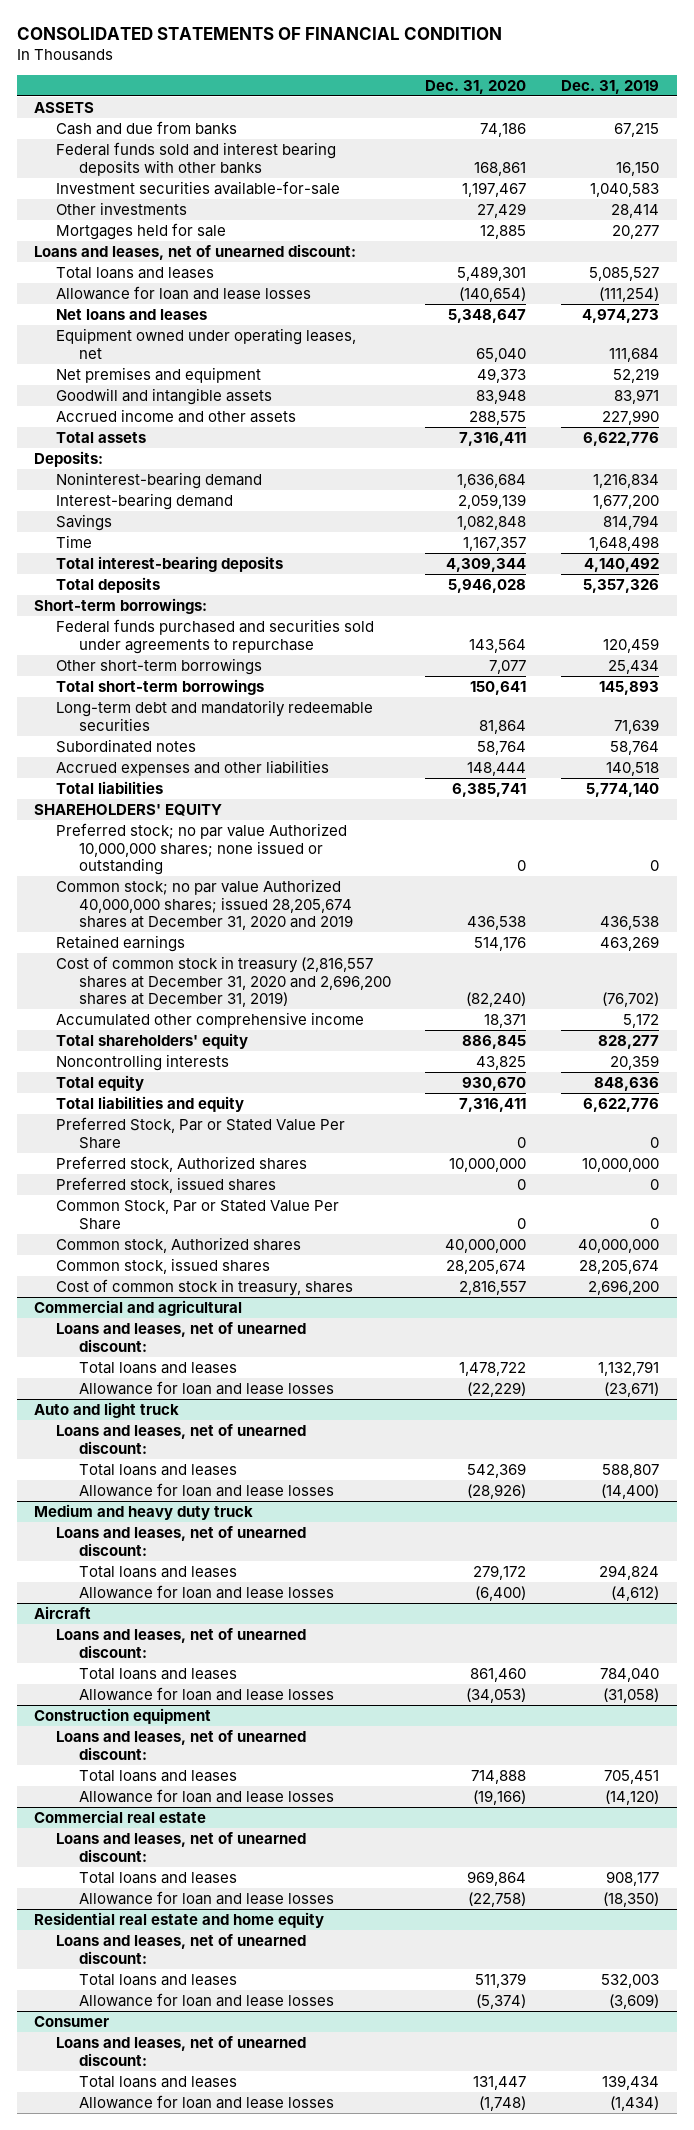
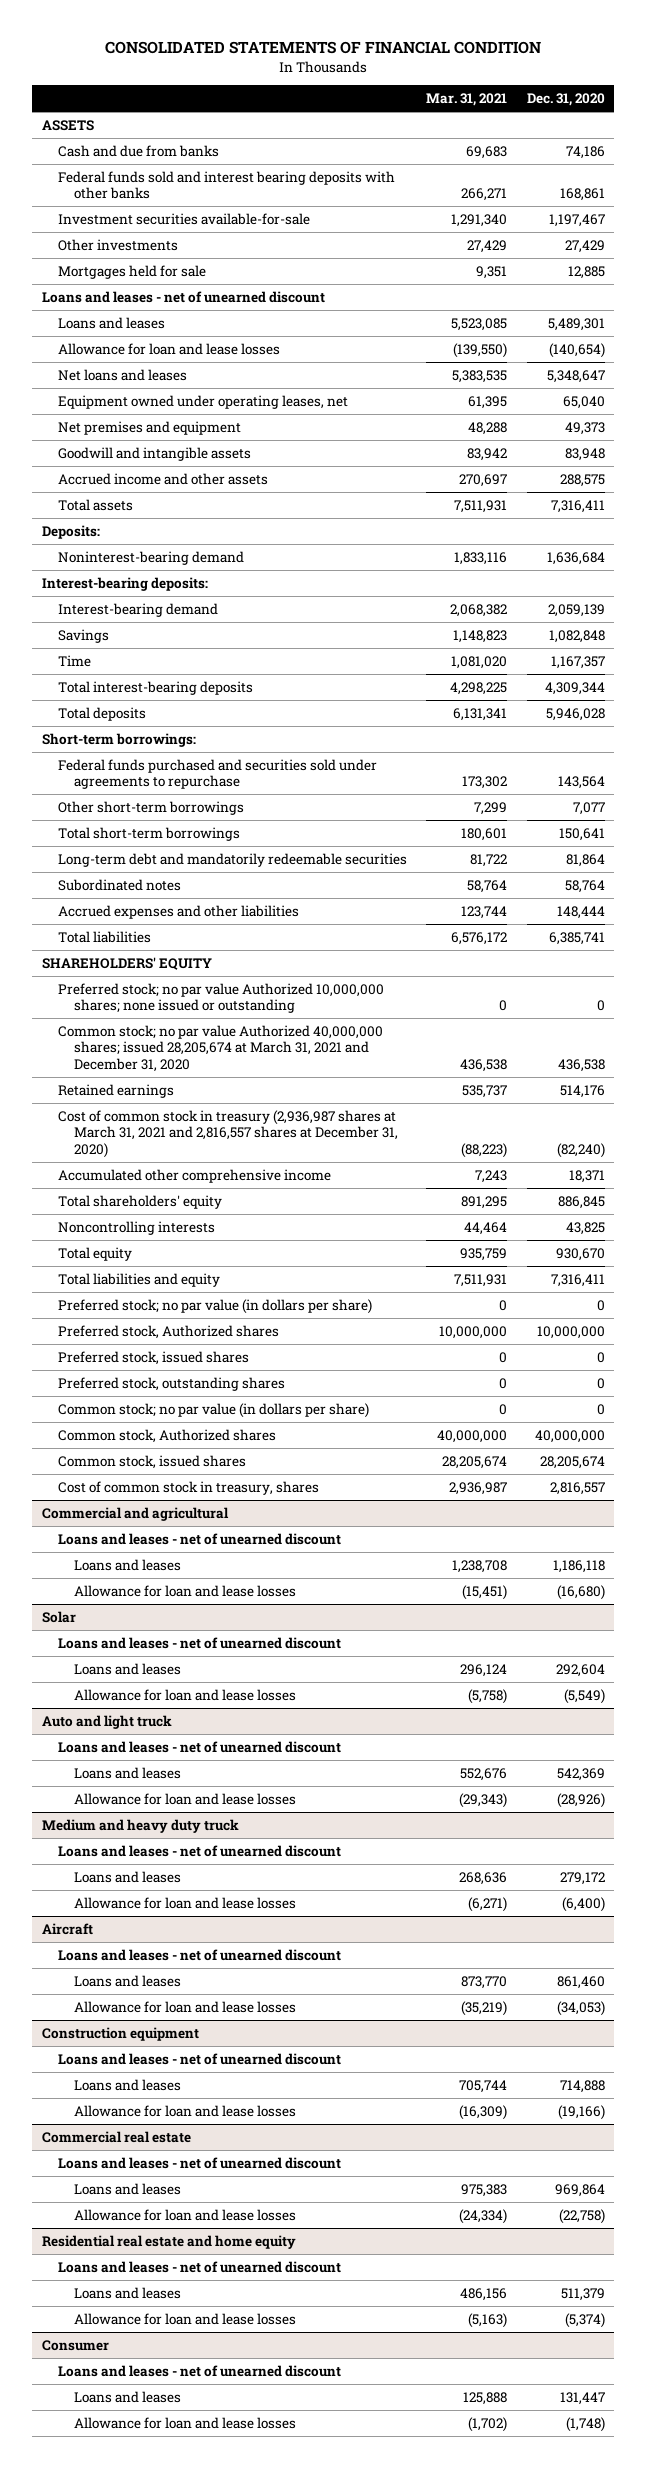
[561,79,660,94] Dec. 31, 2019 -> none
none -> [426,92,508,106] Mar. 31, 2021
[34,244,357,261] Loans and leases, net of unearned discount: -> [42,290,326,303] Loans and leases - net of unearned discount
[56,267,215,280] Total loans and leases -> [58,316,166,329] Loans and leases
none -> [42,576,209,591] Interest-bearing deposits:
[56,879,353,931] Common stock; no par value Authorized 40,000,000 shares; issued 28,205,674 shares at December 31, 2020 and 2019 -> [58,1024,384,1072] Common stock; no par value Authorized 40,000,000 shares; issued 28,205,674 at March 31, 2021 and December 31, 2020
[56,956,391,1008] Cost of common stock in treasury (2,816,557 shares at December 31, 2020 and 2,696,200 shares at December 31, 2019) -> [58,1109,399,1158] Cost of common stock in treasury (2,936,987 shares at March 31, 2021 and 2,816,557 shares at December 31, 2020)
[56,1117,346,1149] Preferred Stock, Par or Stated Value Per Share -> [58,1298,373,1314] Preferred stock; no par value (in dollars per share)
none -> [58,1376,286,1391] Preferred stock, outstanding shares
[56,1200,340,1230] Common Stock, Par or Stated Value Per Share -> [58,1402,370,1418] Common stock; no par value (in dollars per share)
[56,1322,307,1352] Loans and leases, net of unearned discount: -> [58,1532,342,1545] Loans and leases - net of unearned discount
[78,1362,237,1375] Total loans and leases -> [74,1558,182,1571] Loans and leases
[459,1362,527,1377] 1,478,722 -> [552,1559,605,1573] 1,186,118
[467,1382,527,1398] (22,229) -> [556,1584,605,1600] (16,680)
none -> [42,1610,77,1623] Solar
none -> [58,1636,342,1649] Loans and leases - net of unearned discount
none -> [74,1662,182,1675] Loans and leases
none -> [74,1688,297,1701] Allowance for loan and lease losses
[56,1424,307,1454] Loans and leases, net of unearned discount: -> [58,1740,342,1753] Loans and leases - net of unearned discount
[78,1464,237,1477] Total loans and leases -> [74,1766,182,1779] Loans and leases
[56,1526,307,1556] Loans and leases, net of unearned discount: -> [58,1844,342,1857] Loans and leases - net of unearned discount
[78,1566,237,1579] Total loans and leases -> [74,1870,182,1883] Loans and leases
[56,1628,307,1658] Loans and leases, net of unearned discount: -> [58,1948,342,1961] Loans and leases - net of unearned discount
[78,1668,237,1681] Total loans and leases -> [74,1974,182,1987] Loans and leases
[56,1730,307,1760] Loans and leases, net of unearned discount: -> [58,2052,342,2065] Loans and leases - net of unearned discount
[78,1770,237,1783] Total loans and leases -> [74,2078,182,2091] Loans and leases
[56,1832,307,1862] Loans and leases, net of unearned discount: -> [58,2156,342,2169] Loans and leases - net of unearned discount
[78,1872,237,1885] Total loans and leases -> [74,2182,182,2195] Loans and leases
[56,1934,307,1964] Loans and leases, net of unearned discount: -> [58,2260,342,2273] Loans and leases - net of unearned discount
[78,1974,237,1987] Total loans and leases -> [74,2286,182,2299] Loans and leases
[56,2036,307,2066] Loans and leases, net of unearned discount: -> [58,2364,342,2377] Loans and leases - net of unearned discount
[78,2076,237,2089] Total loans and leases -> [74,2390,182,2403] Loans and leases

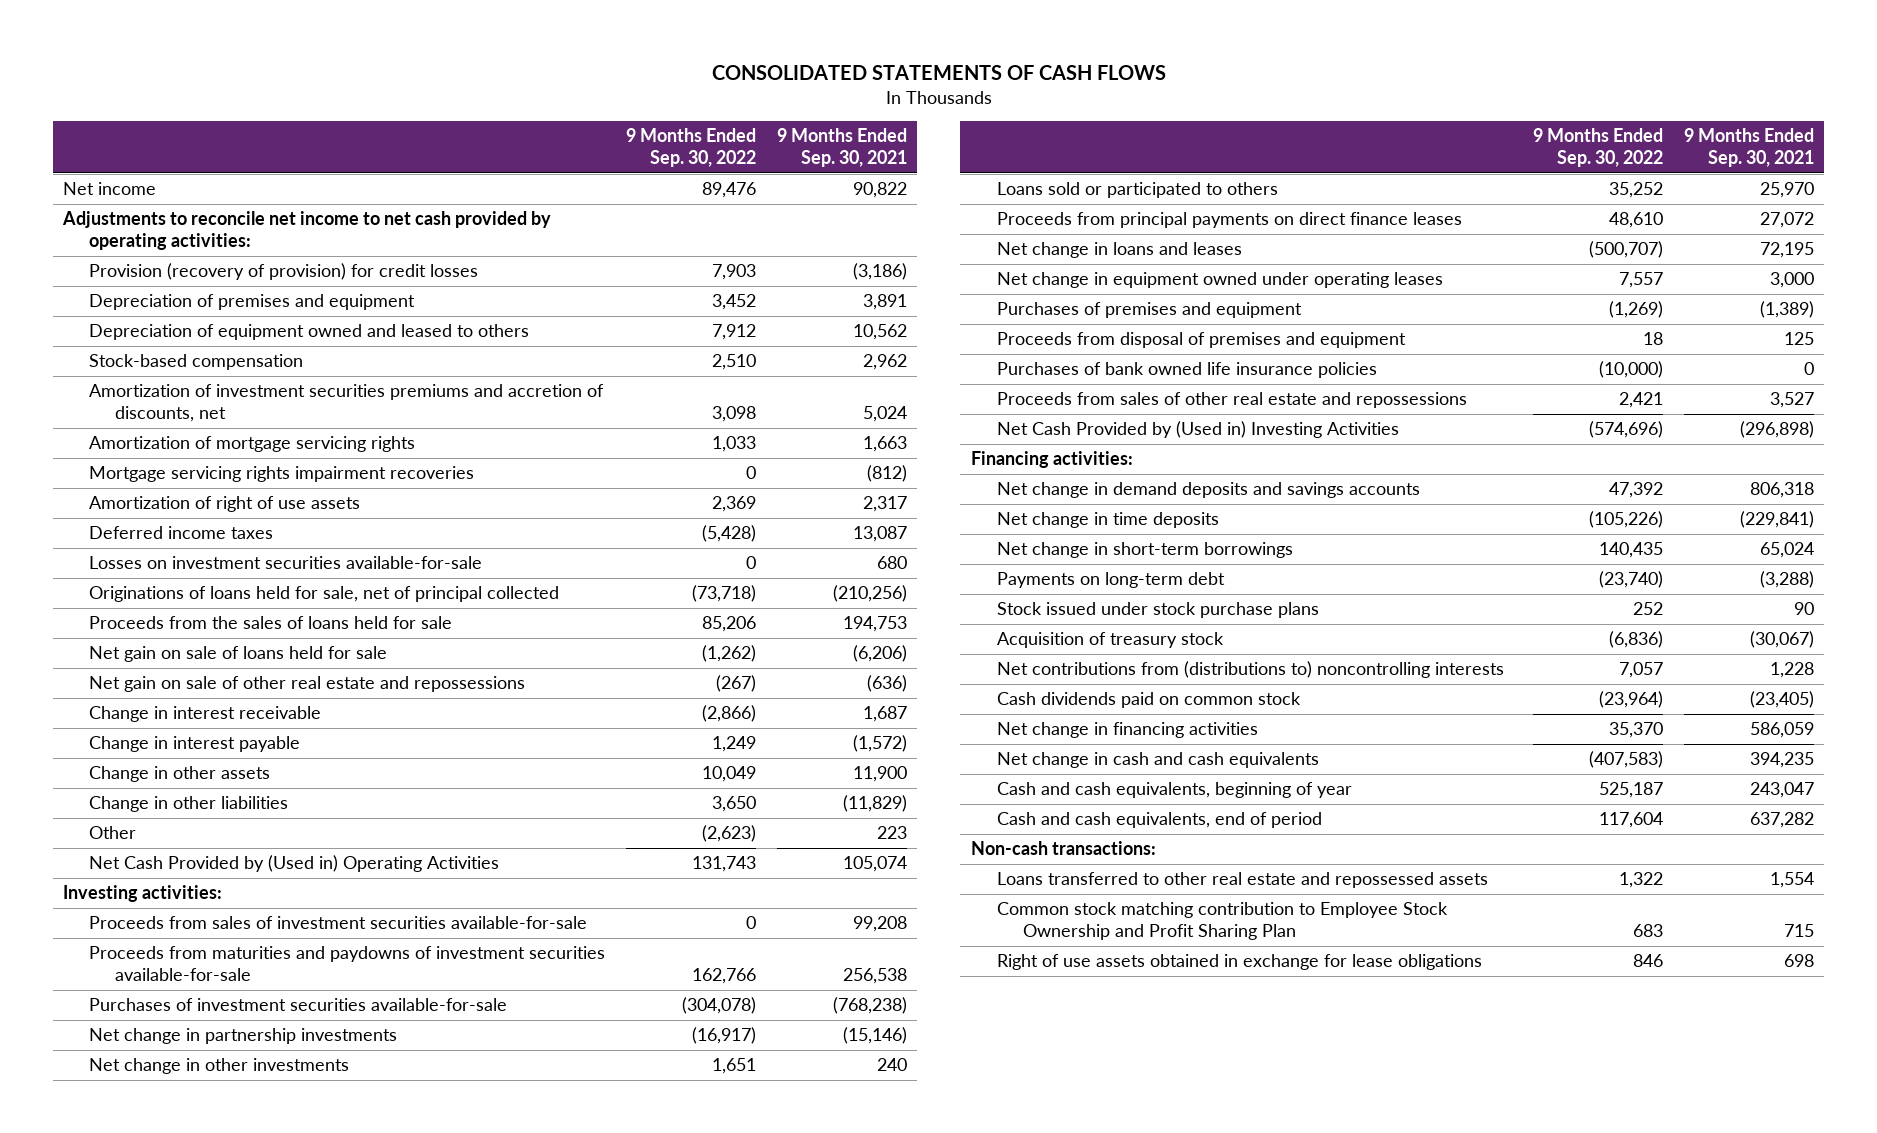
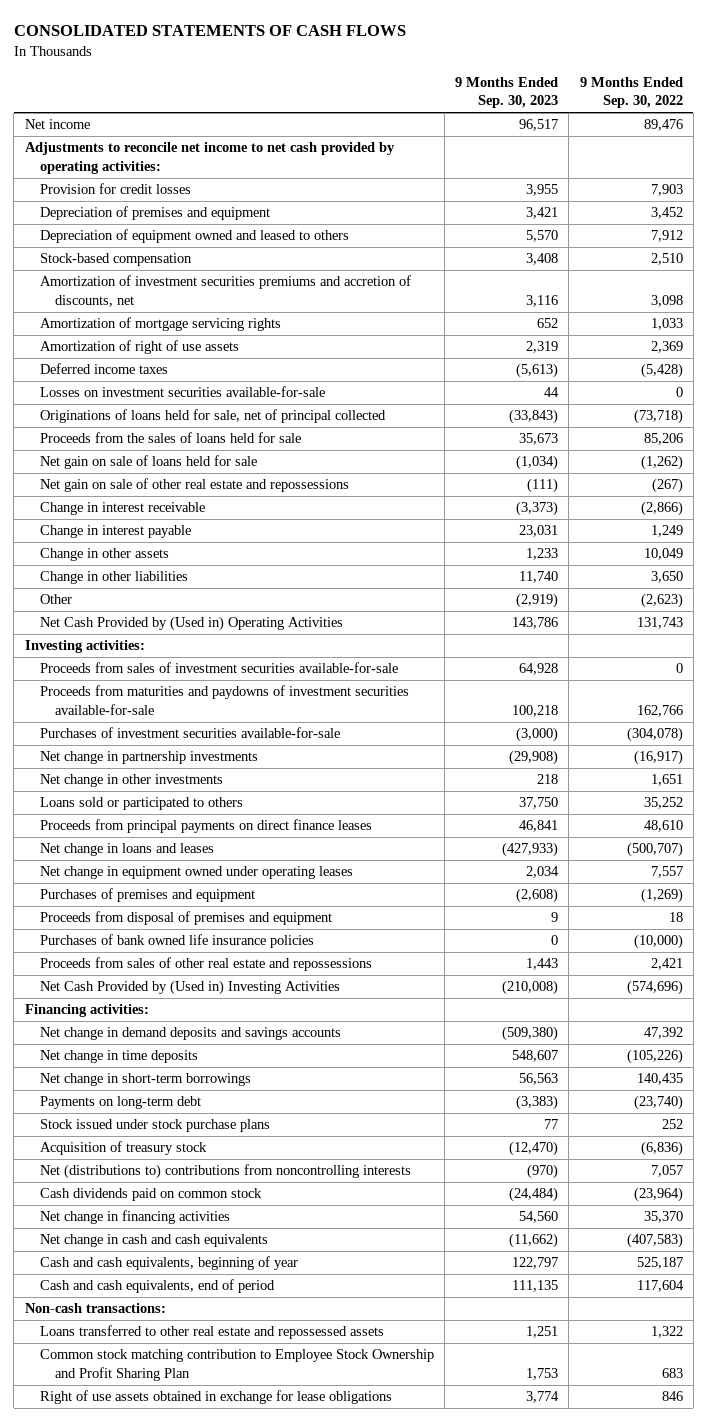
[776,128,907,167] 9 Months Ended Sep. 30, 2021 -> none
none -> [455,76,559,109] 9 Months Ended Sep. 30, 2023
[89,263,479,281] Provision (recovery of provision) for credit losses -> [39,183,191,195] Provision for credit losses
[89,466,475,483] Mortgage servicing rights impairment recoveries -> none
[996,661,1504,679] Net contributions from (distributions to) noncontrolling interests -> [39,1164,411,1180] Net (distributions to) contributions from noncontrolling interests

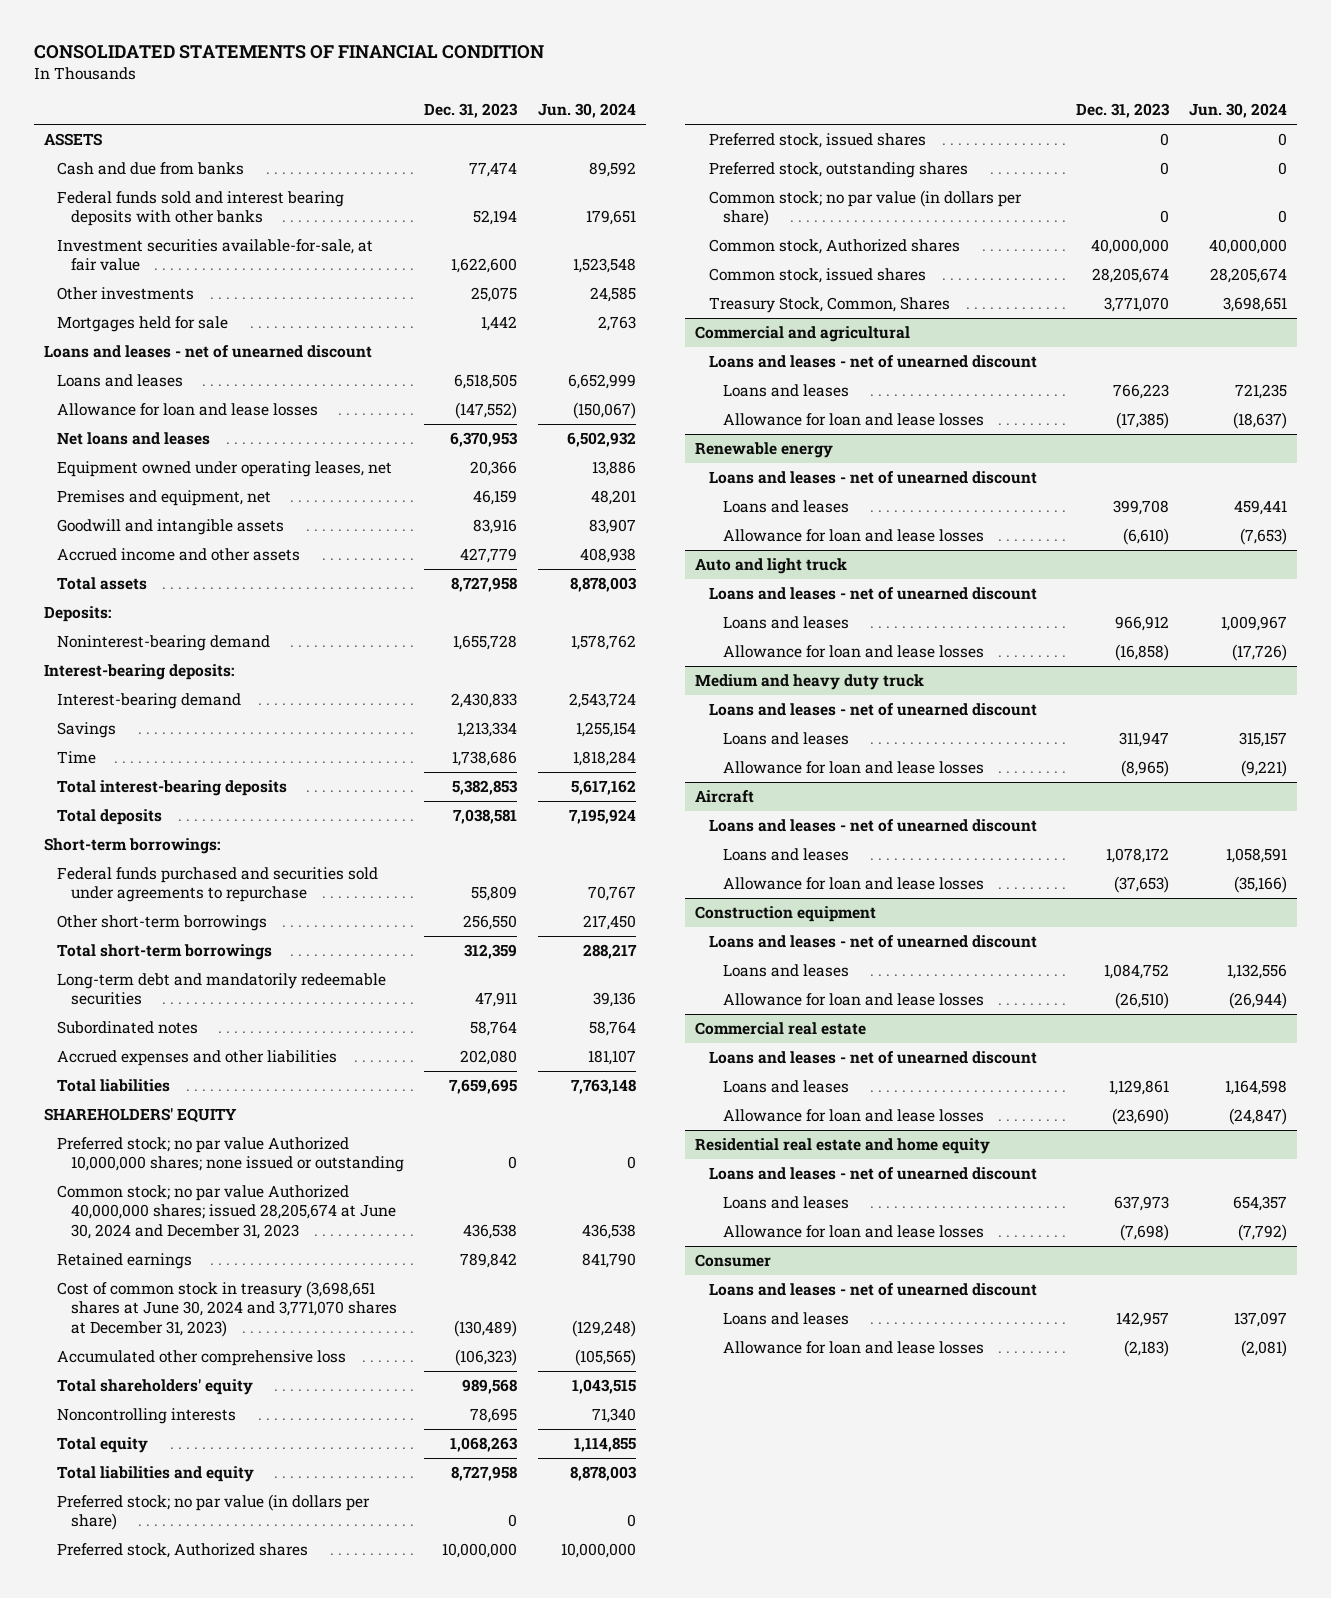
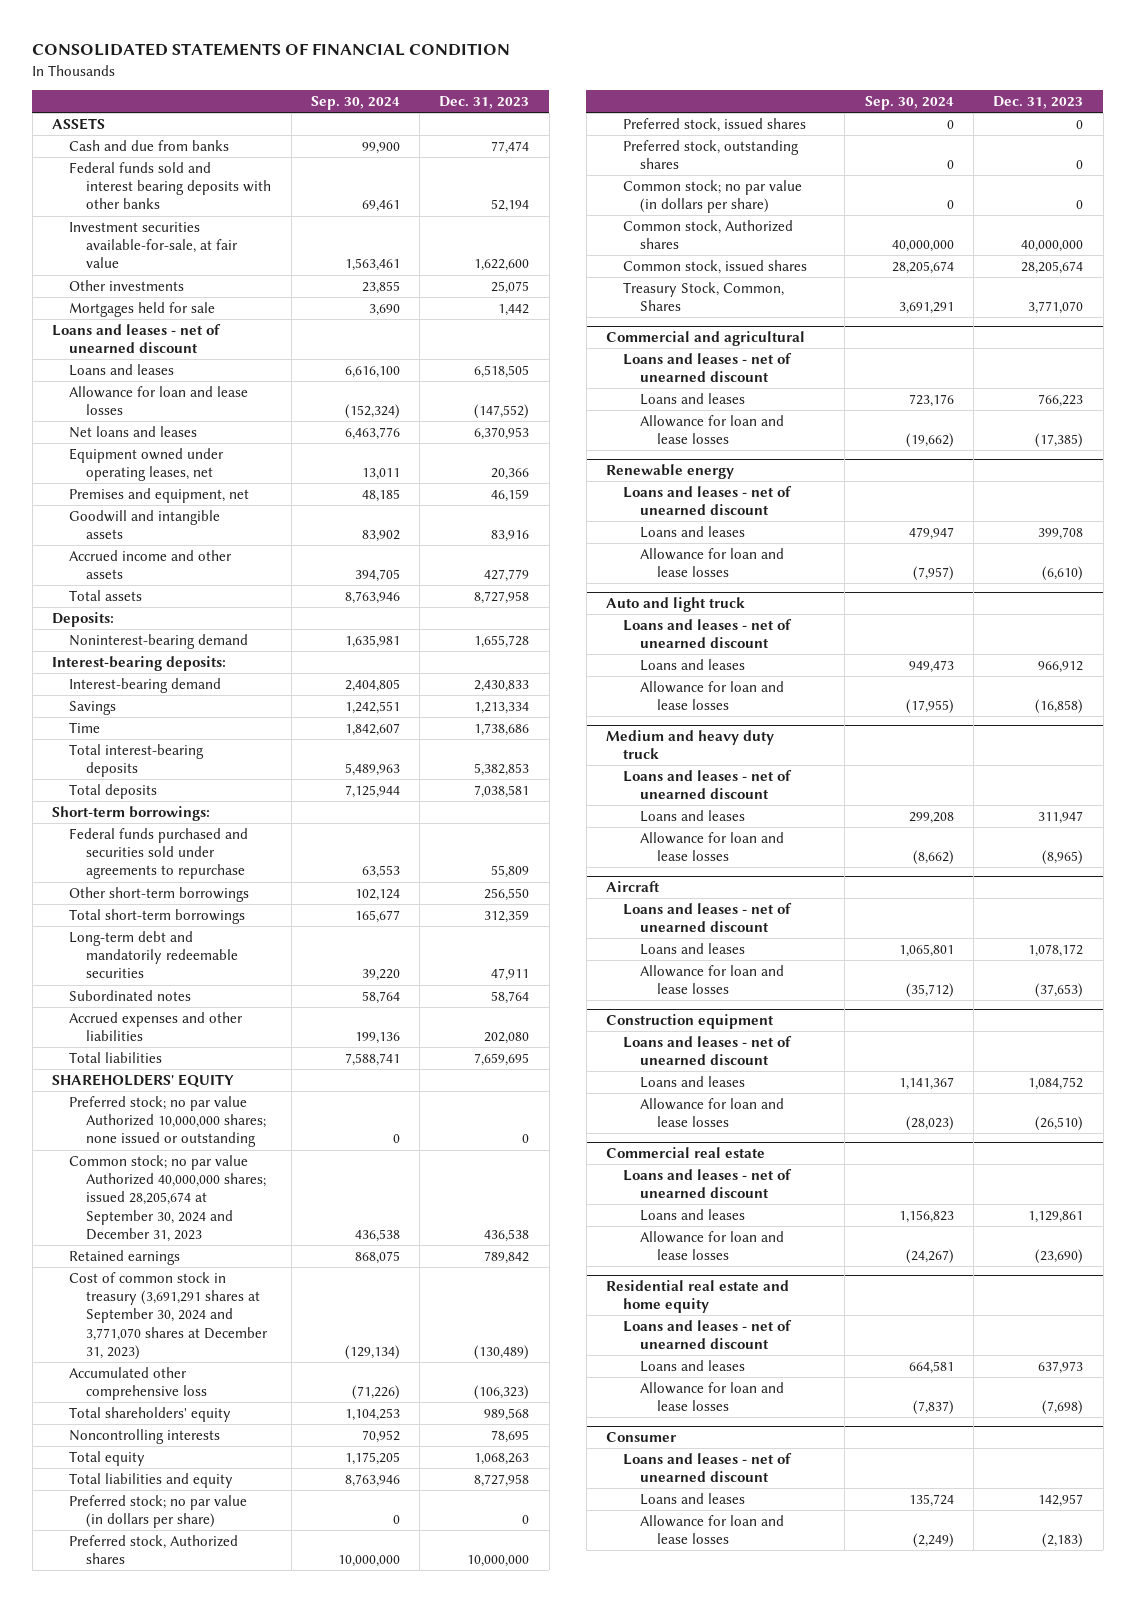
[537,103,636,119] Jun. 30, 2024 -> none
none -> [310,96,400,111] Sep. 30, 2024
[57,1185,397,1239] Common stock; no par value Authorized 40,000,000 shares; issued 28,205,674 at June 30, 2024 and December 31, 2023 -> [69,1154,267,1242] Common stock; no par value Authorized 40,000,000 shares; issued 28,205,674 at September 30, 2024 and December 31, 2023
[57,1281,398,1337] Cost of common stock in treasury (3,698,651 shares at June 30, 2024 and 3,771,070 shares at December 31, 2023) -> [69,1271,269,1360] Cost of common stock in treasury (3,691,291 shares at September 30, 2024 and 3,771,070 shares at December 31, 2023)

